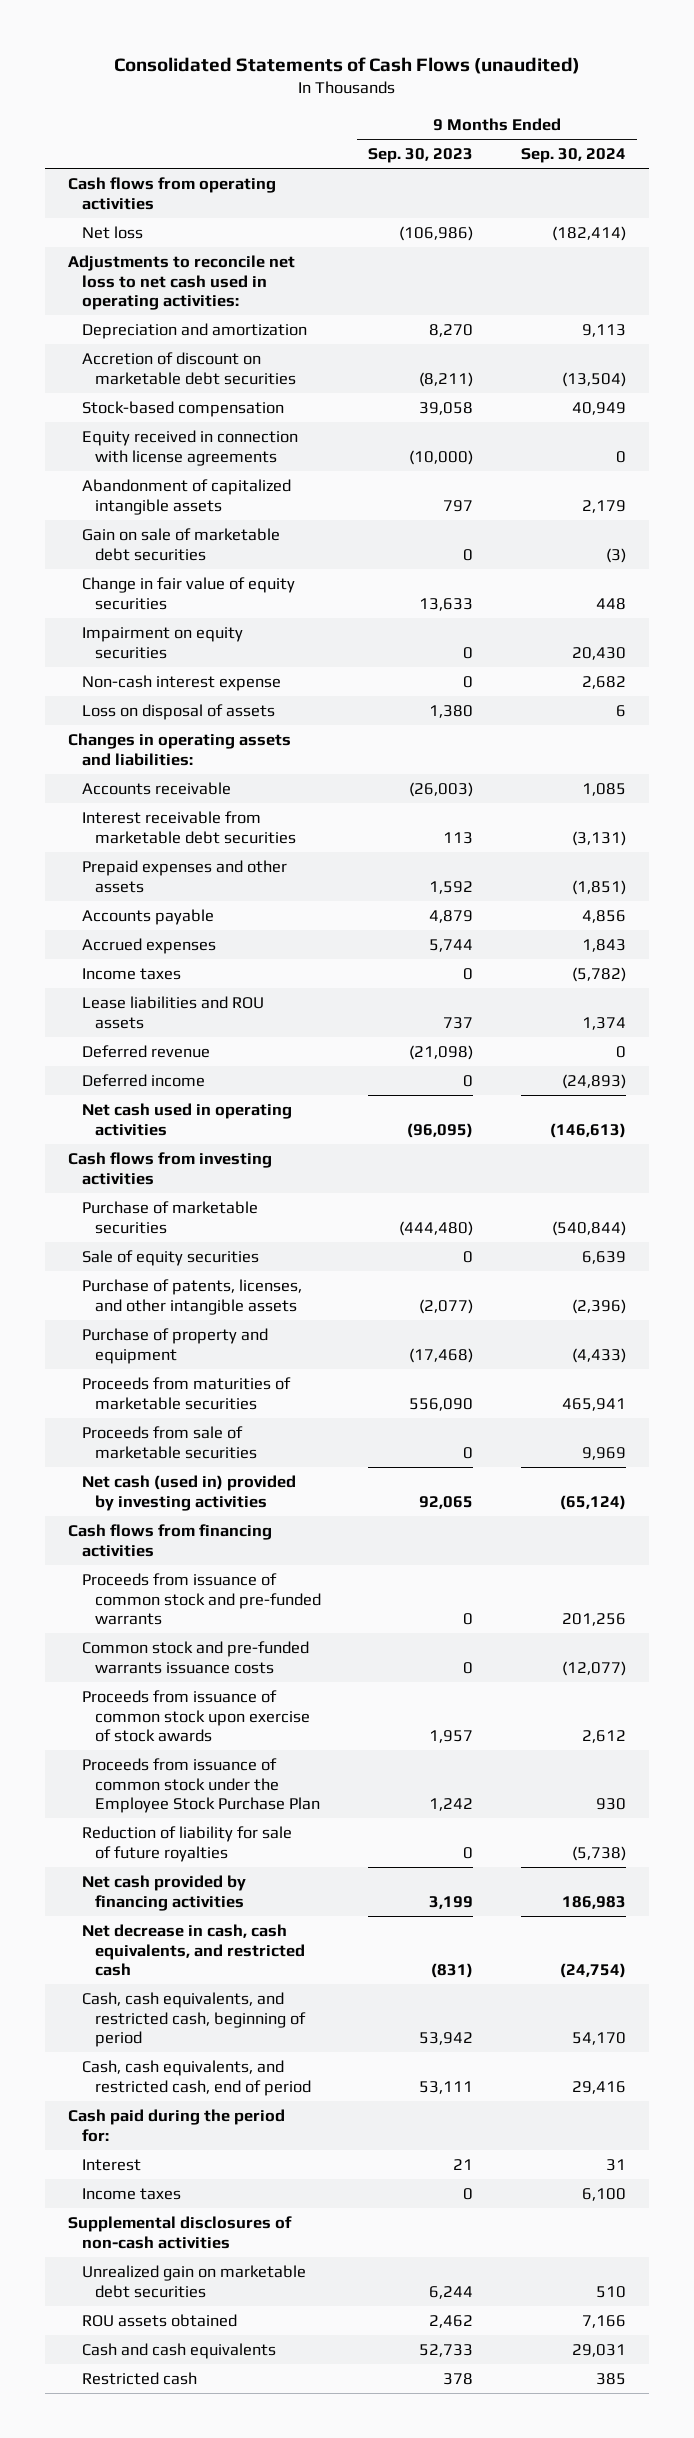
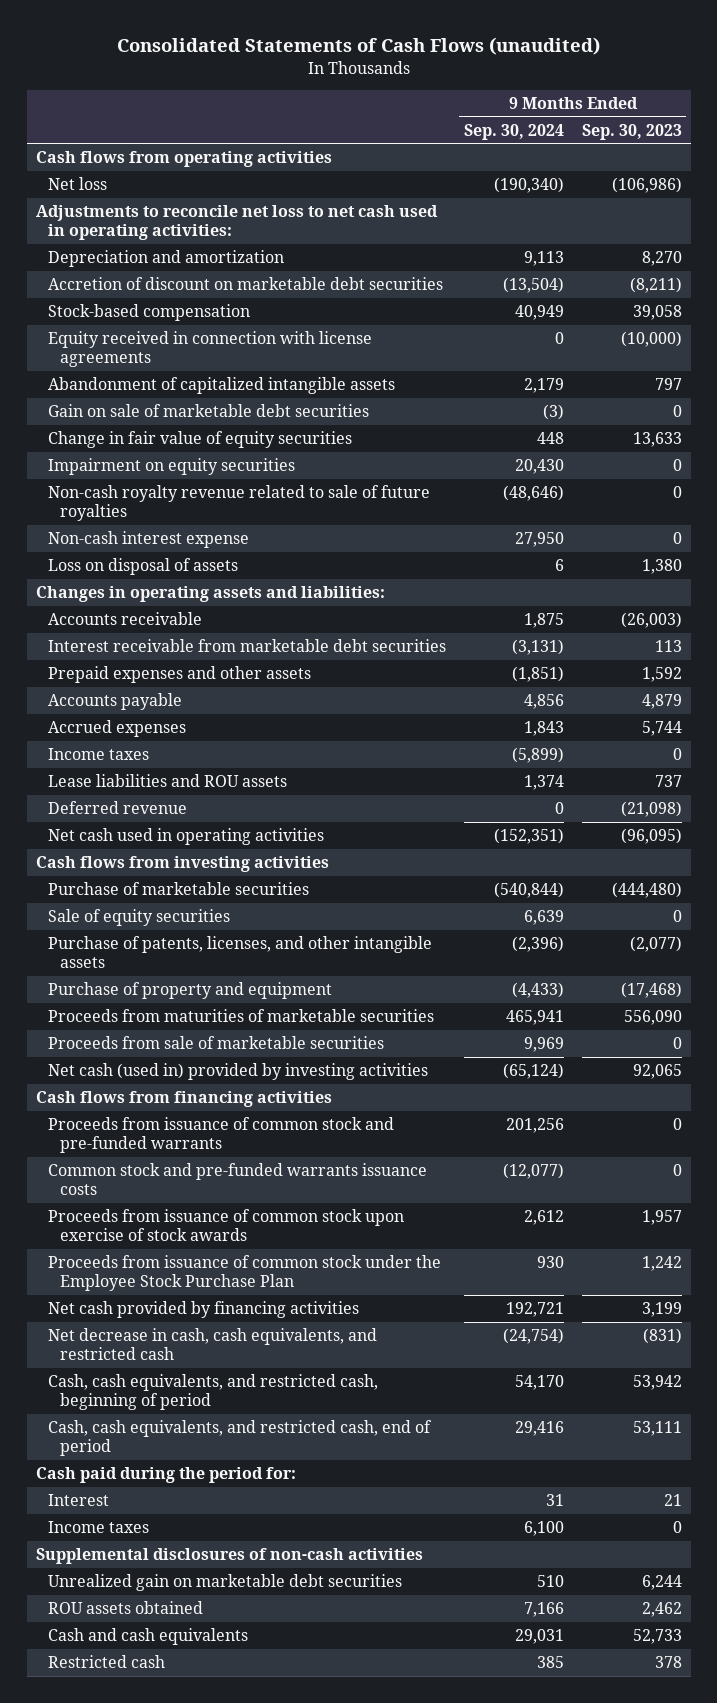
[551,226,626,242] (182,414) -> [493,177,564,194] (190,340)
none -> [47,485,430,522] Non-cash royalty revenue related to sale of future royalties
[581,676,626,690] 2,682 -> [514,532,564,548] 27,950
[581,783,626,797] 1,085 -> [523,613,564,629] 1,875
[571,967,626,983] (5,782) -> [511,747,564,764] (5,899)
[81,1074,205,1088] Deferred income -> none
[549,1122,626,1138] (146,613) -> [493,828,564,845] (152,351)
[81,1826,292,1862] Reduction of liability for sale of future royalties -> none
[561,1895,626,1909] 186,983 -> [505,1302,564,1318] 192,721

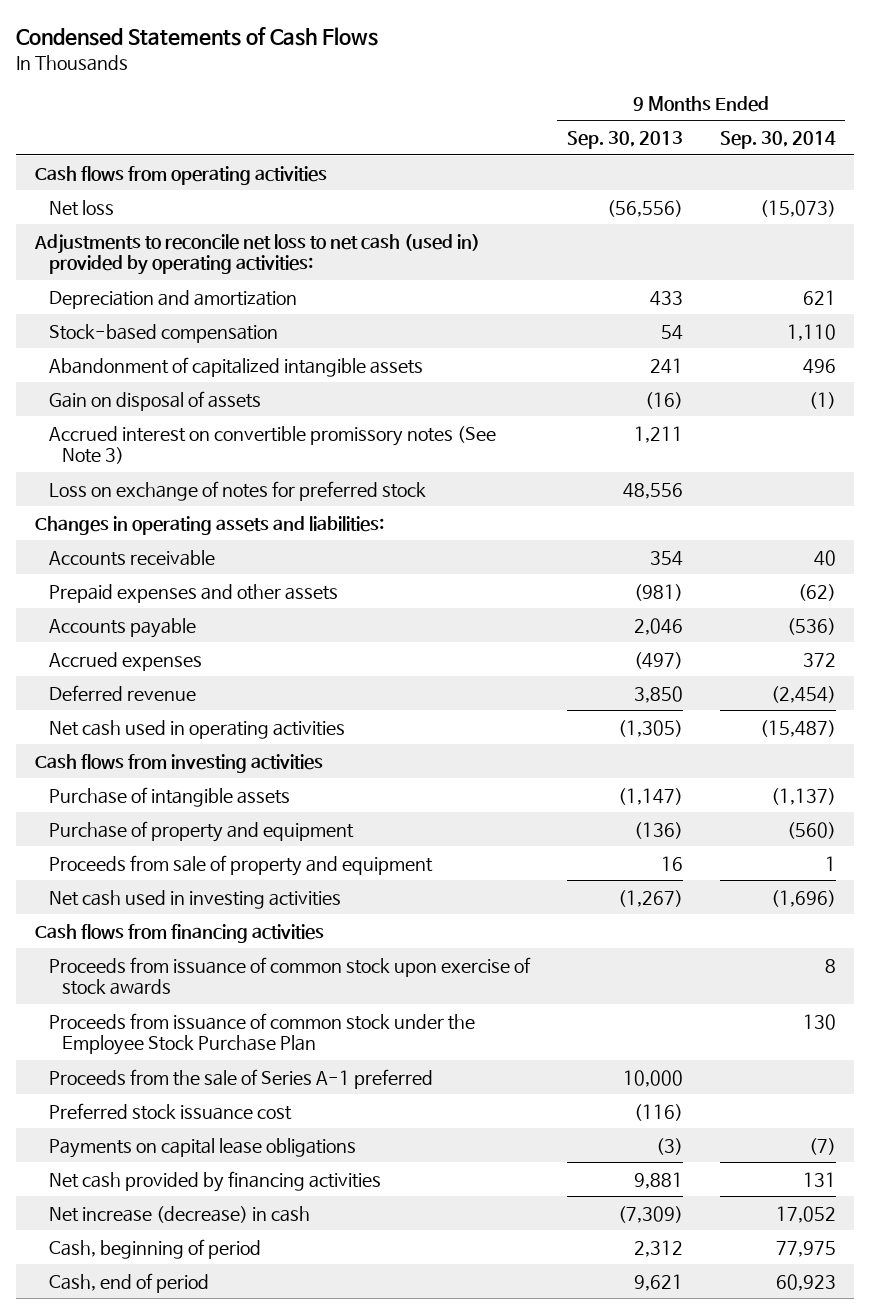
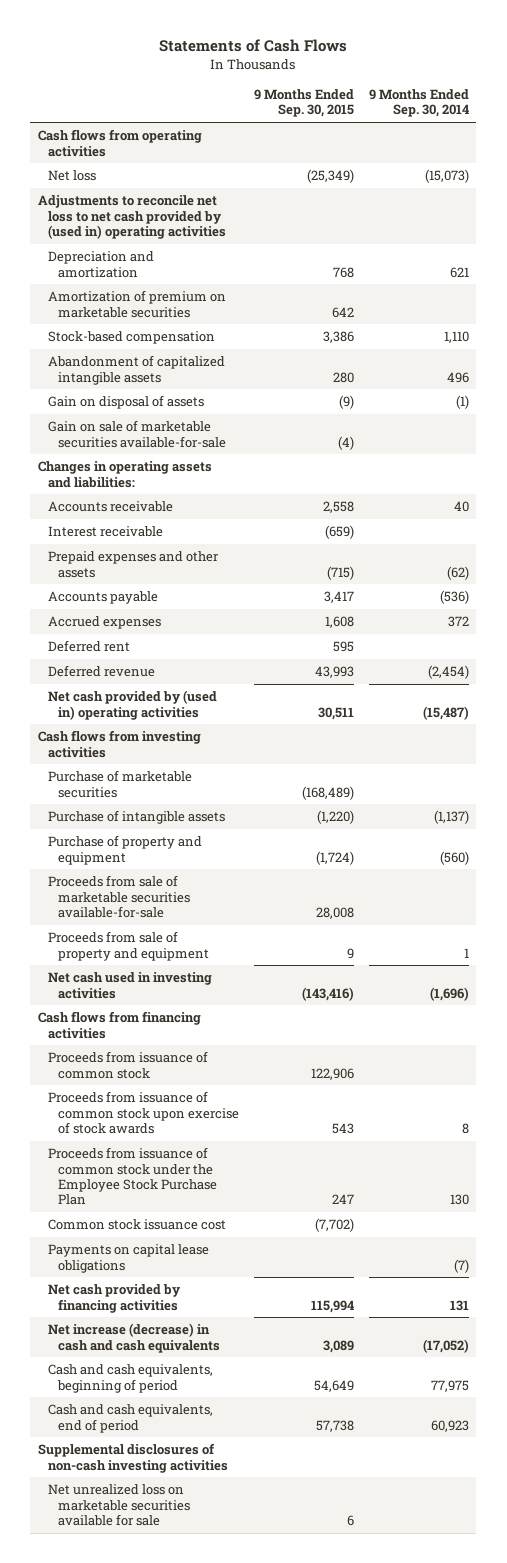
[16,27,379,47] Condensed Statements of Cash Flows -> [159,38,348,52] Statements of Cash Flows
[566,131,683,150] Sep. 30, 2013 -> none
none -> [253,89,354,118] 9 Months Ended Sep. 30, 2015
[33,233,480,276] Adjustments to reconcile net loss to net cash (used in) provided by operating activities: -> [37,195,226,239] Adjustments to reconcile net loss to net cash provided by (used in) operating activities
none -> [47,290,226,318] Amortization of premium on marketable securities
[48,425,496,465] Accrued interest on convertible promissory notes (See Note 3) -> none
[48,480,426,501] Loss on exchange of notes for preferred stock -> none
none -> [47,420,226,448] Gain on sale of marketable securities available-for-sale
none -> [47,526,163,538] Interest receivable
none -> [47,640,130,653] Deferred rent
[48,719,345,739] Net cash used in operating activities -> [47,690,217,720] Net cash provided by (used in) operating activities
none -> [47,770,192,798] Purchase of marketable securities
none -> [47,875,190,918] Proceeds from sale of marketable securities available-for-sale
none -> [47,1051,208,1079] Proceeds from issuance of common stock
[48,1068,433,1089] Proceeds from the sale of Series A-1 preferred -> none
[48,1102,292,1120] Preferred stock issuance cost -> [47,1219,226,1231] Common stock issuance cost
[48,1205,310,1223] Net increase (decrease) in cash -> [47,1323,220,1353] Net increase (decrease) in cash and cash equivalents
[775,1205,836,1223] 17,052 -> [422,1338,469,1353] (17,052)
[48,1238,261,1259] Cash, beginning of period -> [47,1364,213,1393] Cash and cash equivalents, beginning of period
[48,1272,209,1293] Cash, end of period -> [47,1404,213,1433] Cash and cash equivalents, end of period
none -> [37,1443,228,1473] Supplemental disclosures of non-cash investing activities
none -> [47,1484,190,1526] Net unrealized loss on marketable securities available for sale

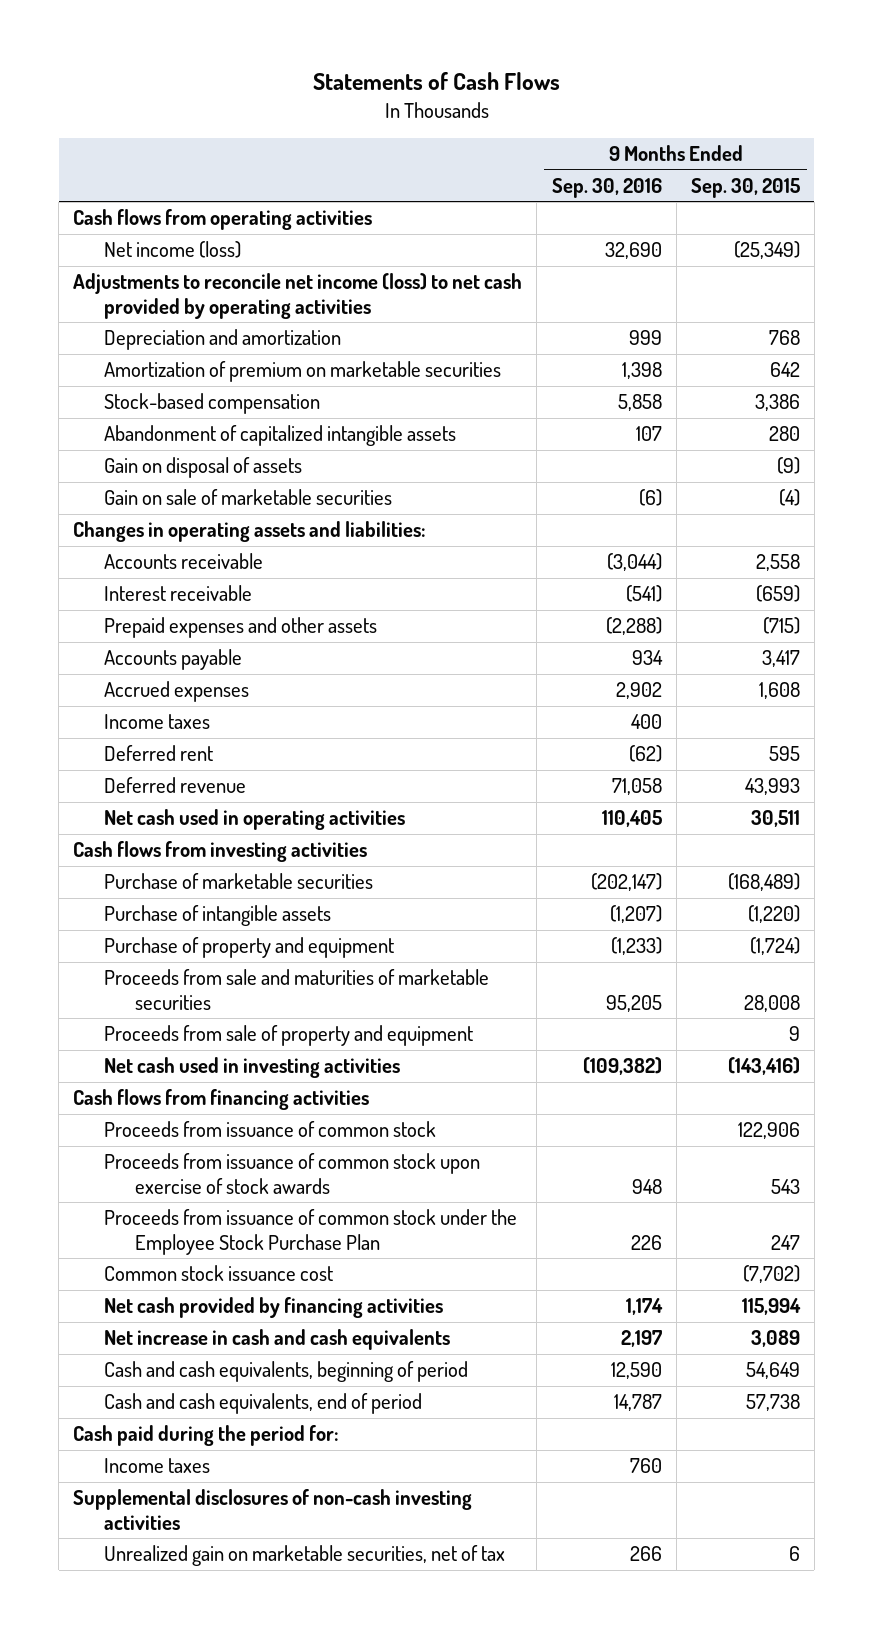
[368,89,469,118] 9 Months Ended Sep. 30, 2014 -> none
none -> [551,178,662,199] Sep. 30, 2016
[47,170,96,182] Net loss -> [104,241,242,259] Net income (loss)
[37,195,226,239] Adjustments to reconcile net loss to net cash provided by (used in) operating activities -> [73,273,523,319] Adjustments to reconcile net income (loss) to net cash provided by operating activities
[47,420,226,448] Gain on sale of marketable securities available-for-sale -> [104,489,393,506] Gain on sale of marketable securities
none -> [104,714,211,730] Income taxes
[47,690,217,720] Net cash provided by (used in) operating activities -> [104,809,406,831] Net cash used in operating activities
[47,875,190,918] Proceeds from sale of marketable securities available-for-sale -> [104,969,490,1010] Proceeds from sale and maturities of marketable securities
[47,1244,209,1273] Payments on capital lease obligations -> none
[47,1323,220,1353] Net increase (decrease) in cash and cash equivalents -> [104,1329,451,1351] Net increase in cash and cash equivalents
none -> [73,1425,340,1447] Cash paid during the period for:
none -> [104,1458,211,1474] Income taxes
[47,1484,190,1526] Net unrealized loss on marketable securities available for sale -> [104,1545,506,1567] Unrealized gain on marketable securities, net of tax

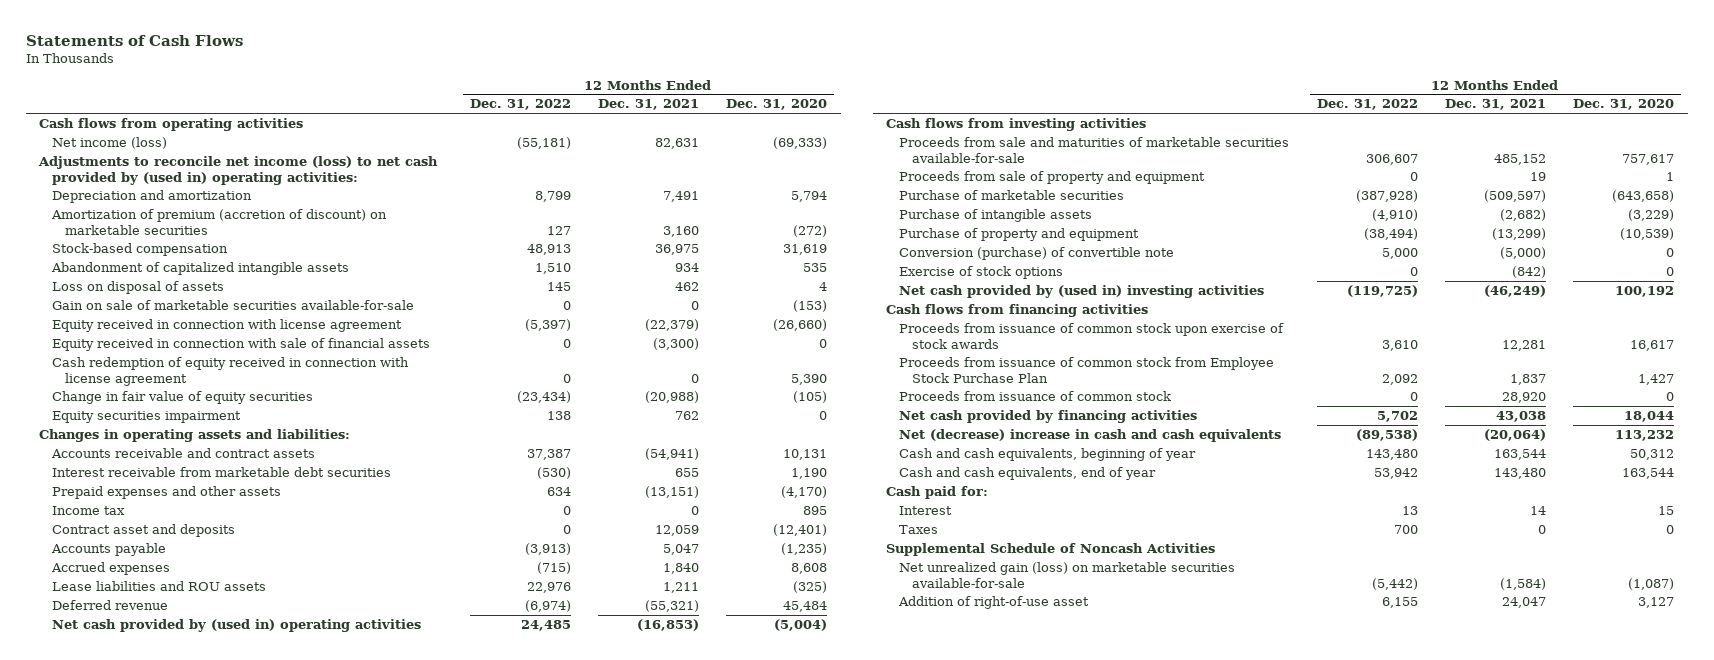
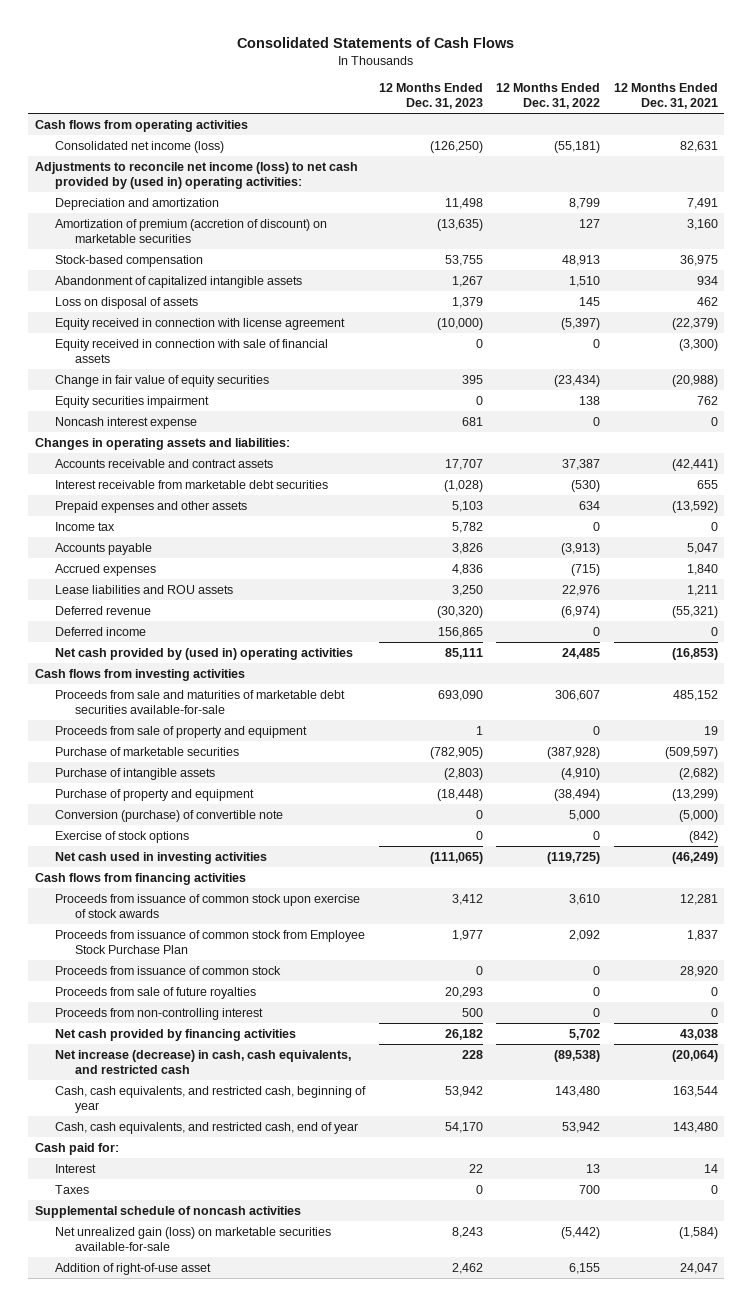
[25,34,243,46] Statements of Cash Flows -> [237,37,515,49] Consolidated Statements of Cash Flows
[726,99,828,111] Dec. 31, 2020 -> none
none -> [378,83,483,110] 12 Months Ended Dec. 31, 2023
[52,136,168,149] Net income (loss) -> [55,140,225,153] Consolidated net income (loss)
[52,299,415,310] Gain on sale of marketable securities available-for-sale -> none
[52,356,410,386] Cash redemption of equity received in connection with license agreement -> none
none -> [55,416,198,429] Noncash interest expense
[644,447,699,460] (54,941) -> [671,458,718,471] (42,441)
[644,485,699,498] (13,151) -> [671,500,718,513] (13,592)
[52,523,236,537] Contract asset and deposits -> none
none -> [55,626,147,636] Deferred income
[899,136,1290,163] Proceeds from sale and maturities of marketable securities available-for-sale -> [55,689,346,714] Proceeds from sale and maturities of marketable debt securities available-for-sale
[899,284,1265,298] Net cash provided by (used in) investing activities -> [55,851,268,864] Net cash used in investing activities
none -> [55,986,257,999] Proceeds from sale of future royalties
none -> [55,1007,264,1020] Proceeds from non-controlling interest
[899,428,1282,442] Net (decrease) increase in cash and cash equivalents -> [55,1049,352,1074] Net increase (decrease) in cash, cash equivalents, and restricted cash
[899,447,1197,461] Cash and cash equivalents, beginning of year -> [55,1085,367,1113] Cash, cash equivalents, and restricted cash, beginning of year
[899,466,1157,480] Cash and cash equivalents, end of year -> [55,1121,359,1134] Cash, cash equivalents, and restricted cash, end of year
[886,542,1216,556] Supplemental Schedule of Noncash Activities -> [35,1205,302,1218] Supplemental schedule of noncash activities

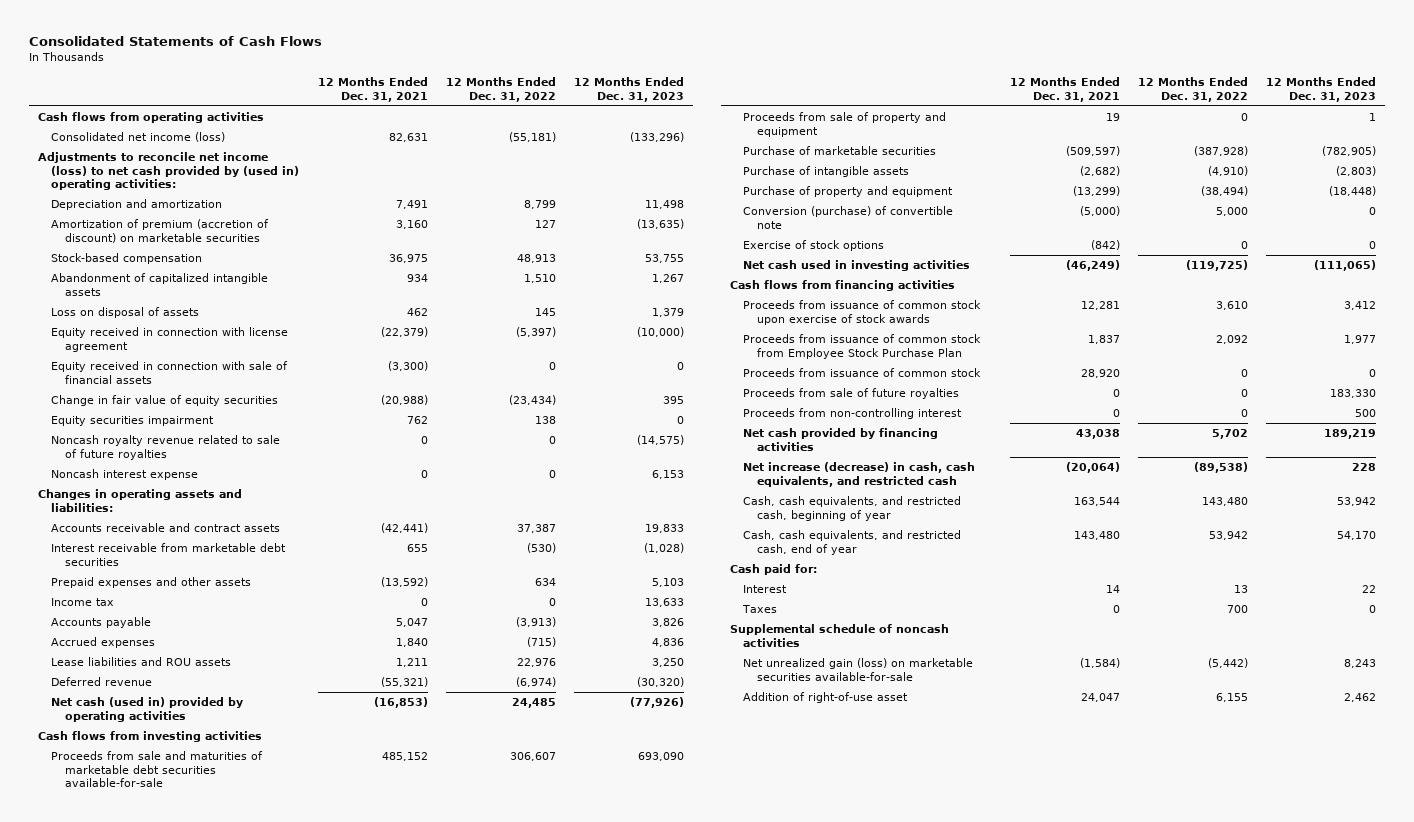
[429,140,483,153] (126,250) -> [630,132,685,143] (133,296)
none -> [51,435,281,460] Noncash royalty revenue related to sale of future royalties
[461,416,483,426] 681 -> [652,470,685,480] 6,153
[444,458,483,470] 17,707 -> [645,524,685,534] 19,833
[451,521,483,533] 5,782 -> [645,598,685,608] 13,633
[55,626,147,636] Deferred income -> none
[55,647,354,660] Net cash provided by (used in) operating activities -> [51,697,244,722] Net cash (used in) provided by operating activities
[444,647,483,659] 85,111 -> [630,697,685,709] (77,926)
[444,986,483,998] 20,293 -> [1330,389,1377,399] 183,330
[444,1028,483,1040] 26,182 -> [1324,429,1377,440] 189,219

